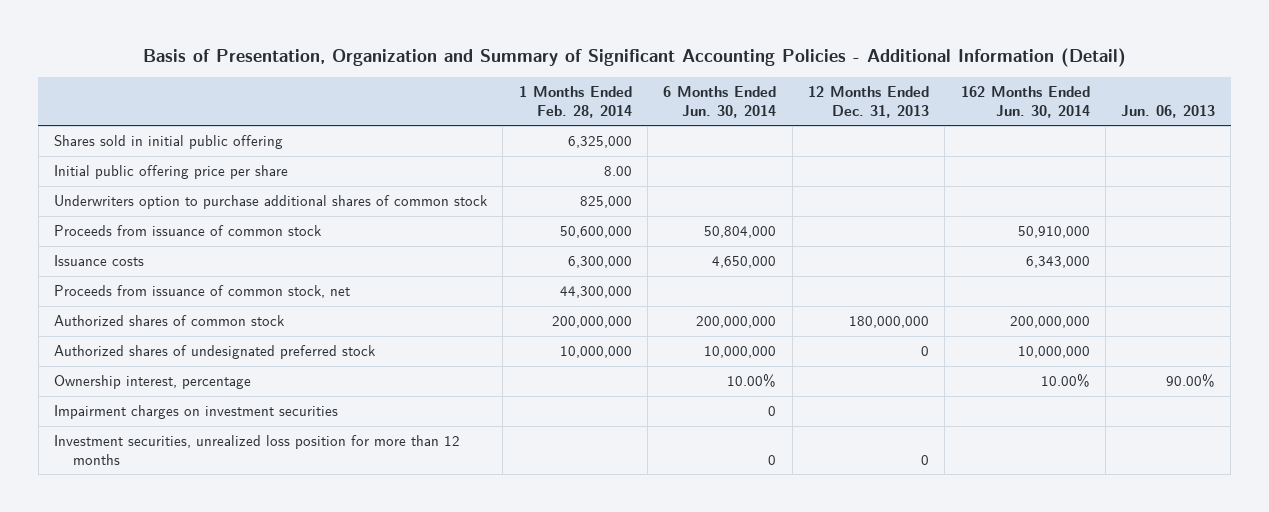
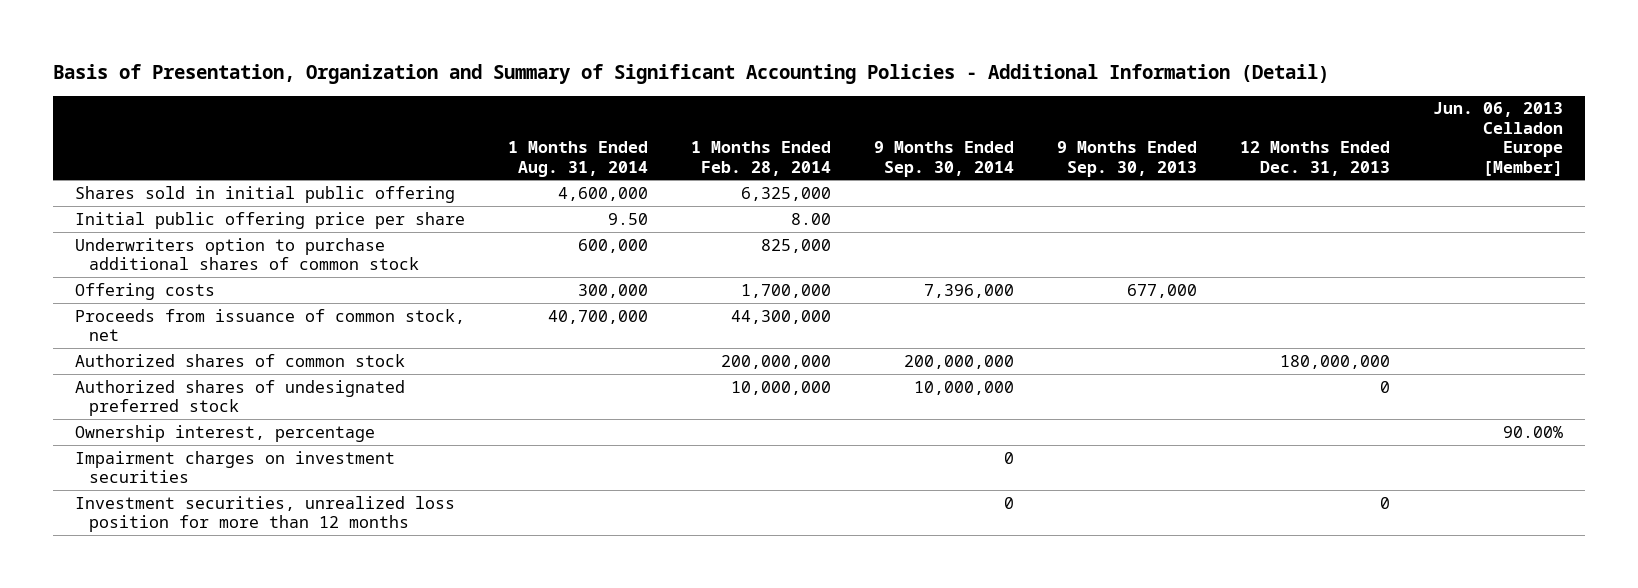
[663,85,777,118] 6 Months Ended Jun. 30, 2014 -> none
[960,85,1090,118] 162 Months Ended Jun. 30, 2014 -> none
[1121,104,1216,118] Jun. 06, 2013 -> none
none -> [507,141,648,177] 1 Months Ended Aug. 31, 2014
none -> [874,141,1015,177] 9 Months Ended Sep. 30, 2014
none -> [1057,141,1198,177] 9 Months Ended Sep. 30, 2013
none -> [1433,102,1564,176] Jun. 06, 2013 Celladon Europe [Member]
[54,225,323,237] Proceeds from issuance of common stock -> none
[54,255,145,267] Issuance costs -> [74,282,215,300] Offering costs
[567,256,632,269] 6,300,000 -> [741,283,832,298] 1,700,000

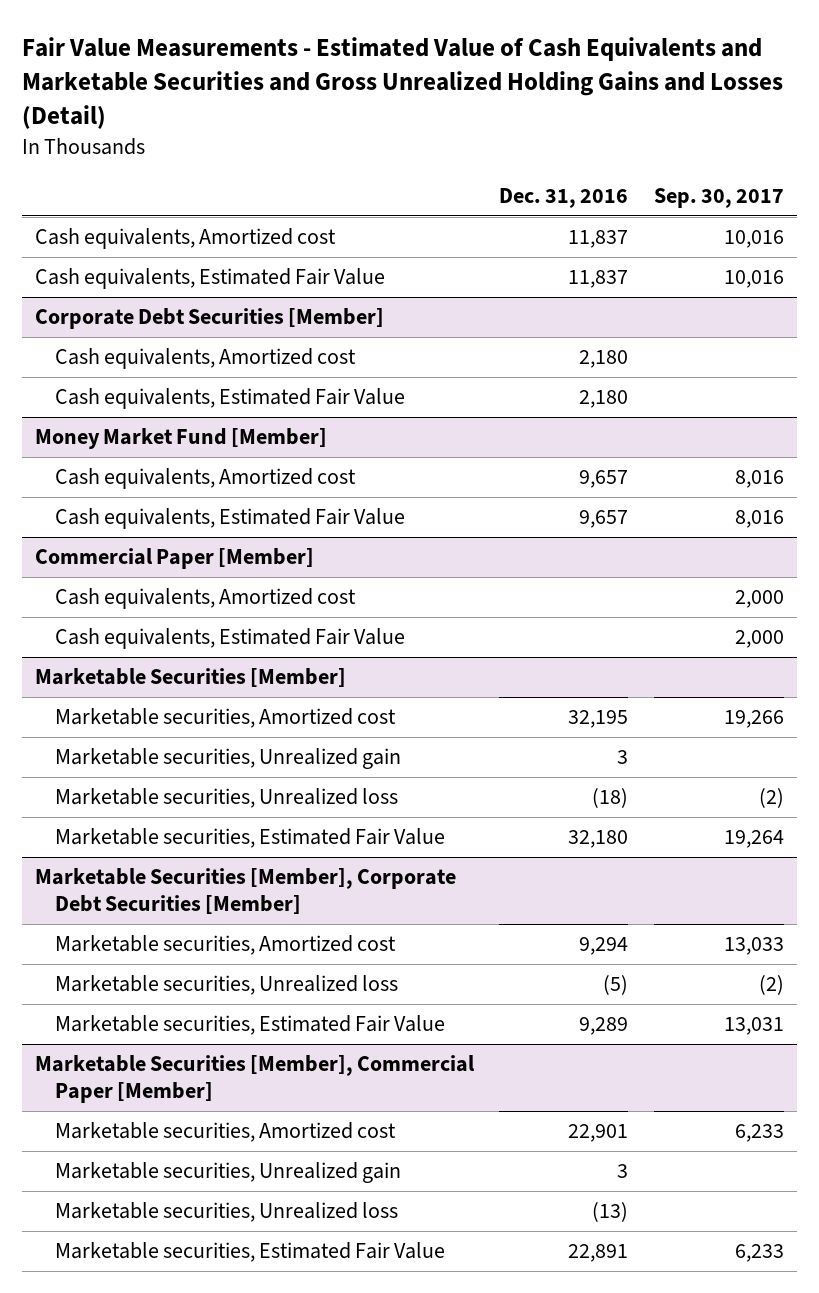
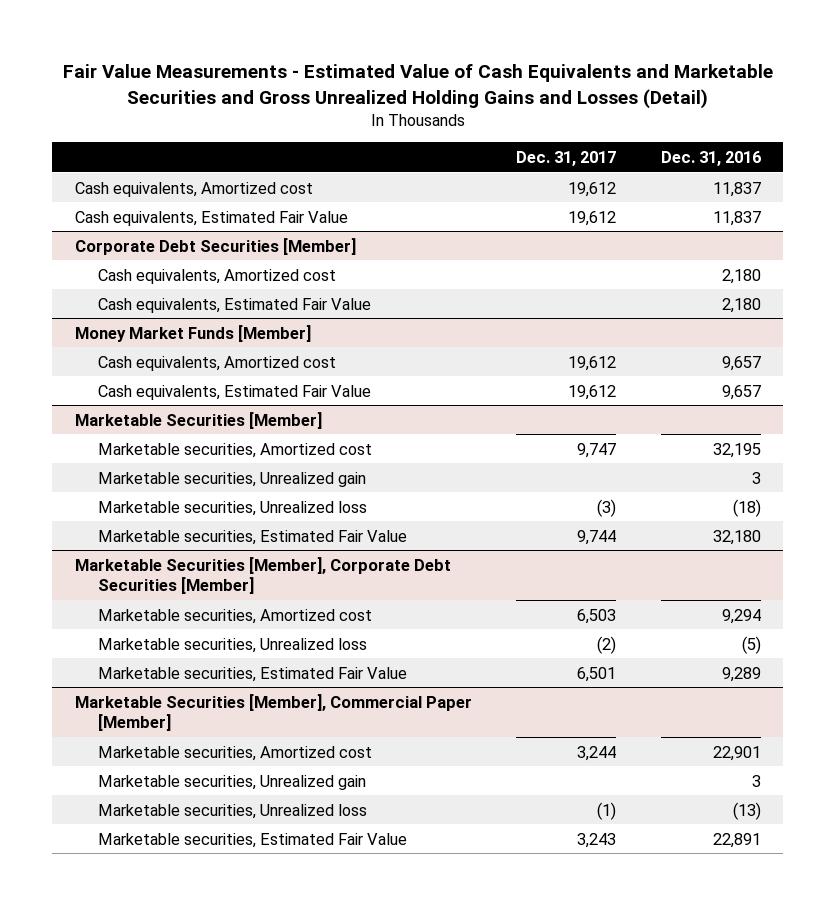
[654,187,785,208] Sep. 30, 2017 -> none
none -> [516,150,617,166] Dec. 31, 2017
[34,428,327,450] Money Market Fund [Member] -> [74,324,311,342] Money Market Funds [Member]
[34,548,314,570] Commercial Paper [Member] -> none
[55,588,357,610] Cash equivalents, Amortized cost -> none
[55,628,406,650] Cash equivalents, Estimated Fair Value -> none

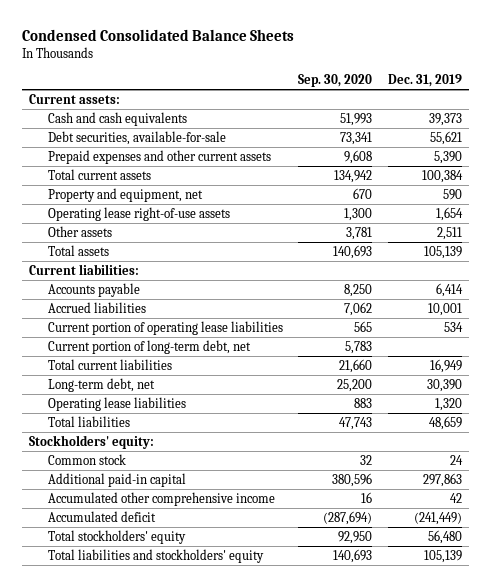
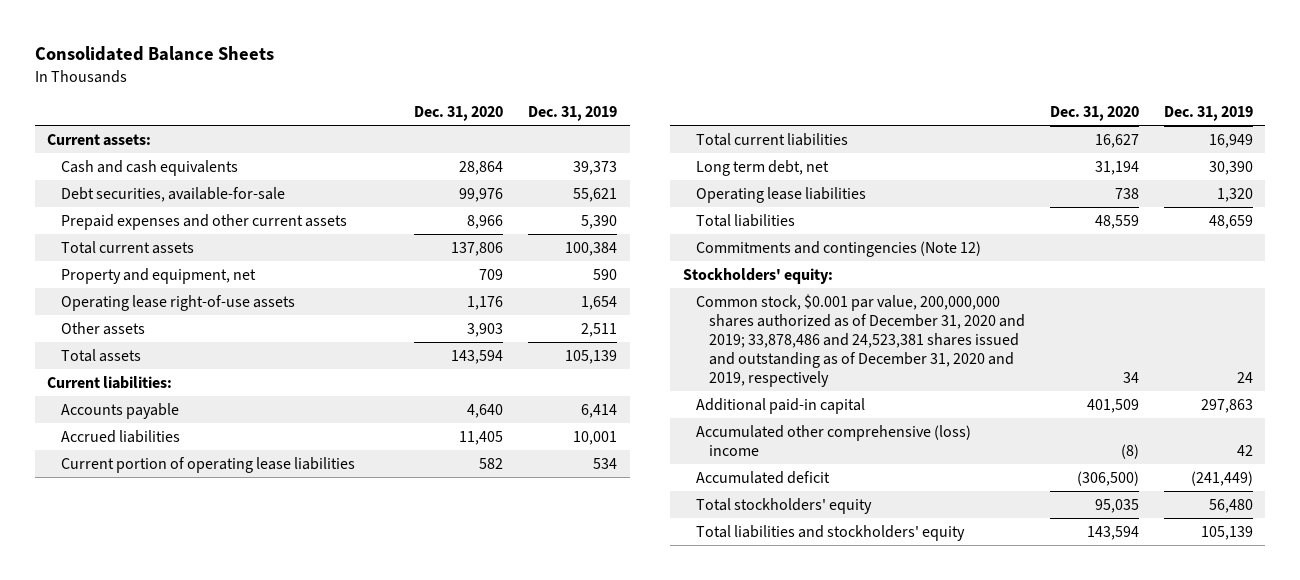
[21,29,294,42] Condensed Consolidated Balance Sheets -> [35,46,275,62] Consolidated Balance Sheets
[298,74,373,88] Sep. 30, 2020 -> none
none -> [414,106,504,122] Dec. 31, 2020
[47,339,251,354] Current portion of long-term debt, net -> none
[47,377,155,392] Long-term debt, net -> [695,159,829,176] Long term debt, net
none -> [695,240,981,257] Commitments and contingencies (Note 12)
[47,453,126,465] Common stock -> [695,293,1025,388] Common stock, $0.001 par value, 200,000,000 shares authorized as of December 31, 2020 and 2019; 33,878,486 and 24,523,381 shares issued and outstanding as of December 31, 2020 and 2019, respectively
[47,491,275,506] Accumulated other comprehensive income -> [695,424,971,456] Accumulated other comprehensive (loss) income

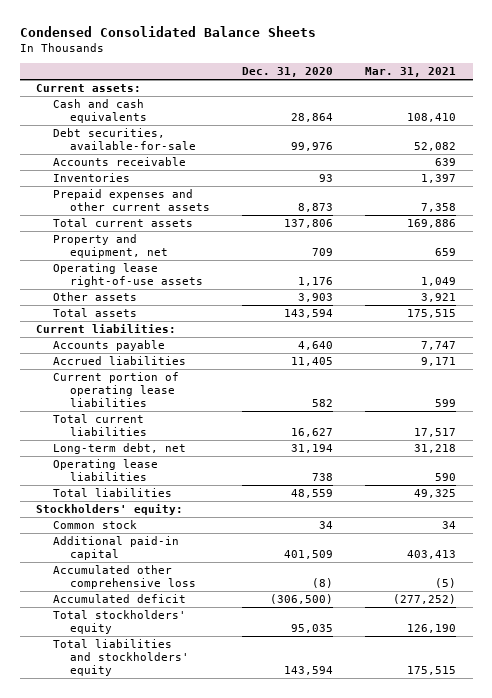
[35,46,275,62] Consolidated Balance Sheets -> [19,25,316,37] Condensed Consolidated Balance Sheets
[528,106,618,122] Dec. 31, 2019 -> none
none -> [365,67,457,78] Mar. 31, 2021
none -> [52,157,186,167] Accounts receivable
none -> [52,173,130,183] Inventories
[467,214,504,229] 8,966 -> [298,203,334,213] 8,873
[695,159,829,176] Long term debt, net -> [52,443,186,455] Long-term debt, net
[695,240,981,257] Commitments and contingencies (Note 12) -> none
[695,293,1025,388] Common stock, $0.001 par value, 200,000,000 shares authorized as of December 31, 2020 and 2019; 33,878,486 and 24,523,381 shares issued and outstanding as of December 31, 2020 and 2019, respectively -> [52,520,137,530] Common stock
[695,424,971,456] Accumulated other comprehensive (loss) income -> [52,565,196,590] Accumulated other comprehensive loss

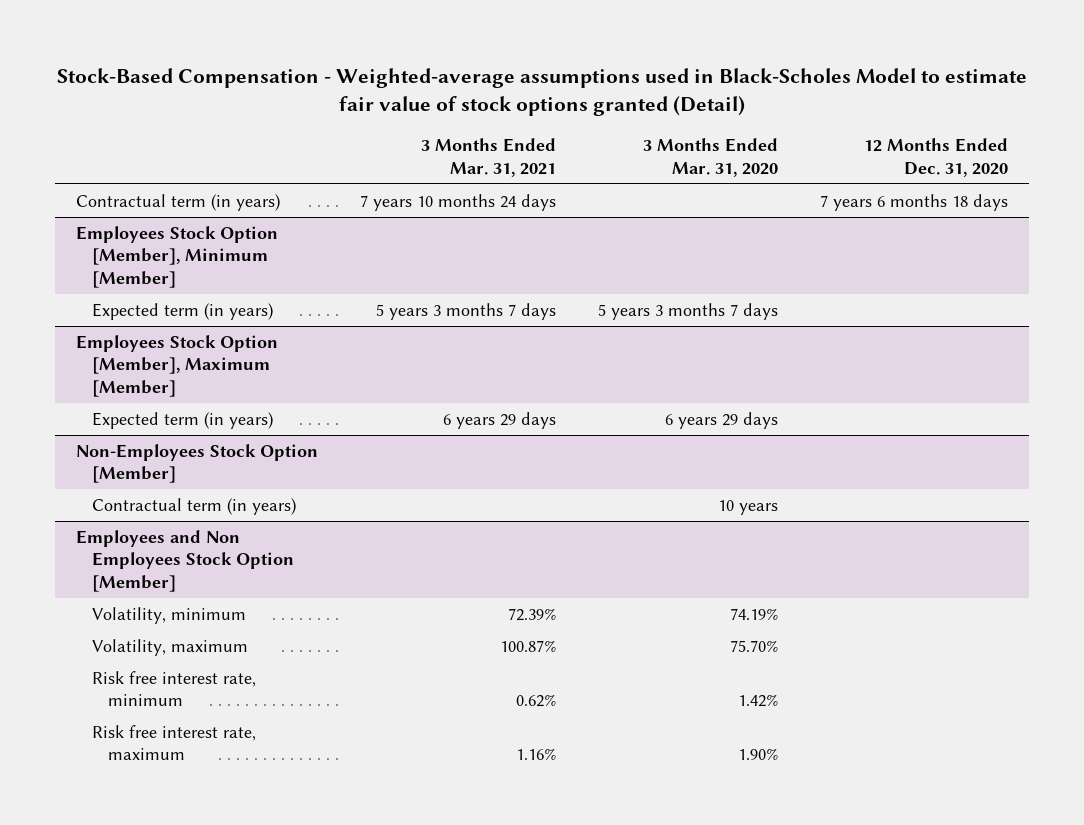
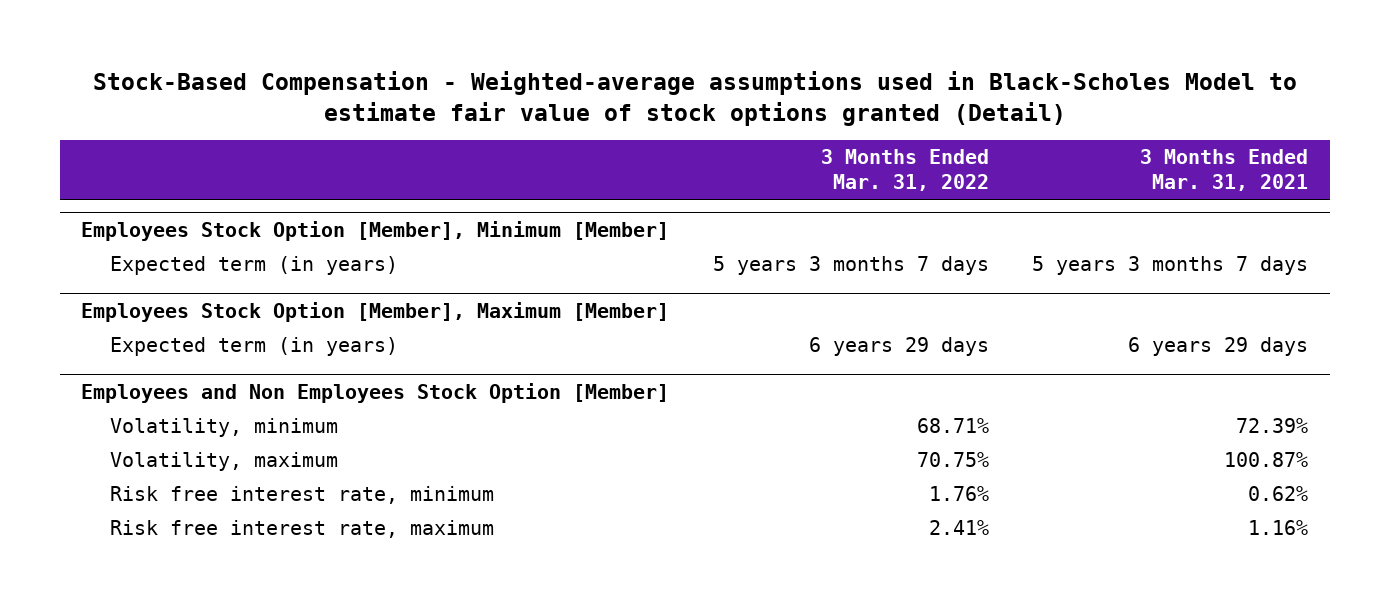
[643,138,779,177] 3 Months Ended Mar. 31, 2020 -> none
[864,138,1009,177] 12 Months Ended Dec. 31, 2020 -> none
none -> [820,149,989,192] 3 Months Ended Mar. 31, 2022
[76,193,281,211] Contractual term (in years) -> none
[76,443,319,484] Non-Employees Stock Option [Member] -> none
[91,497,296,515] Contractual term (in years) -> none

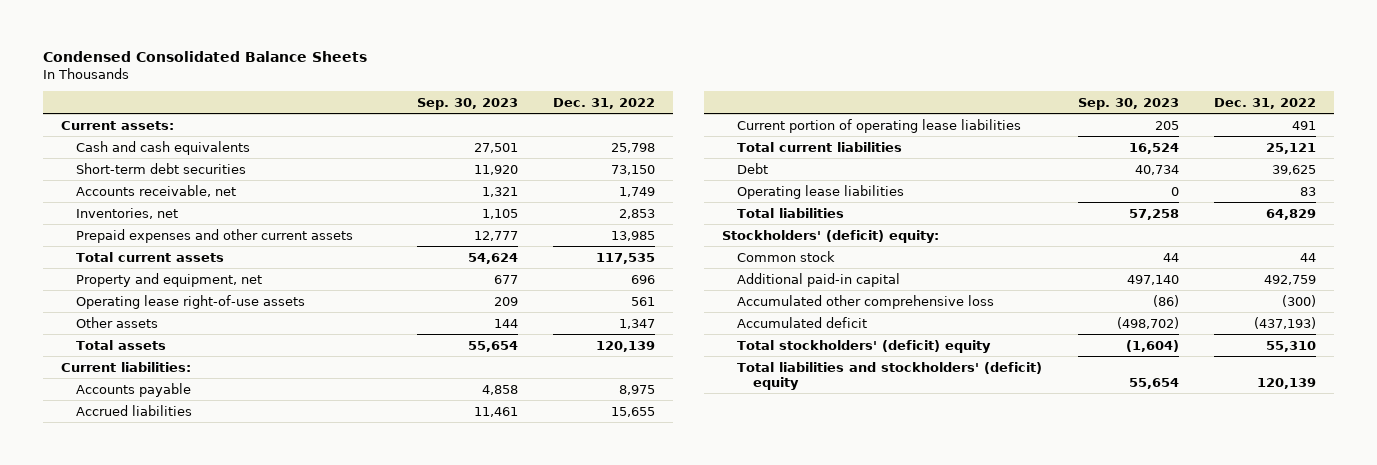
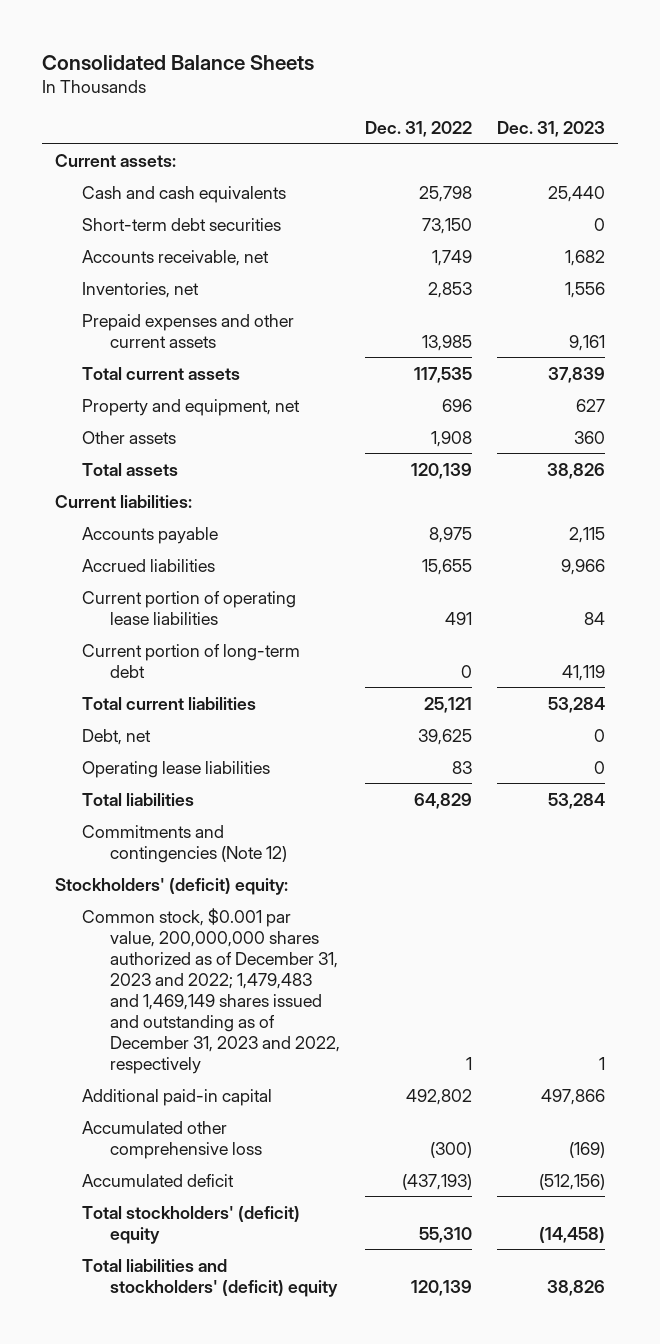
[42,51,367,63] Condensed Consolidated Balance Sheets -> [42,54,315,70] Consolidated Balance Sheets
[416,97,518,110] Sep. 30, 2023 -> none
none -> [497,120,606,137] Dec. 31, 2023
[76,294,306,309] Operating lease right-of-use assets -> none
[619,318,656,329] 1,347 -> [431,430,473,447] 1,908
none -> [82,643,301,678] Current portion of long-term debt
[737,162,769,174] Debt -> [82,728,152,745] Debt, net
none -> [82,824,288,863] Commitments and contingencies (Note 12)
[737,250,836,262] Common stock -> none
none -> [82,907,341,1074] Common stock, $0.001 par value, 200,000,000 shares authorized as of December 31, 2023 and 2022; 1,479,483 and 1,469,149 shares issued and outstanding as of December 31, 2023 and 2022, respectively
[1264,274,1317,285] 492,759 -> [406,1088,473,1105] 492,802

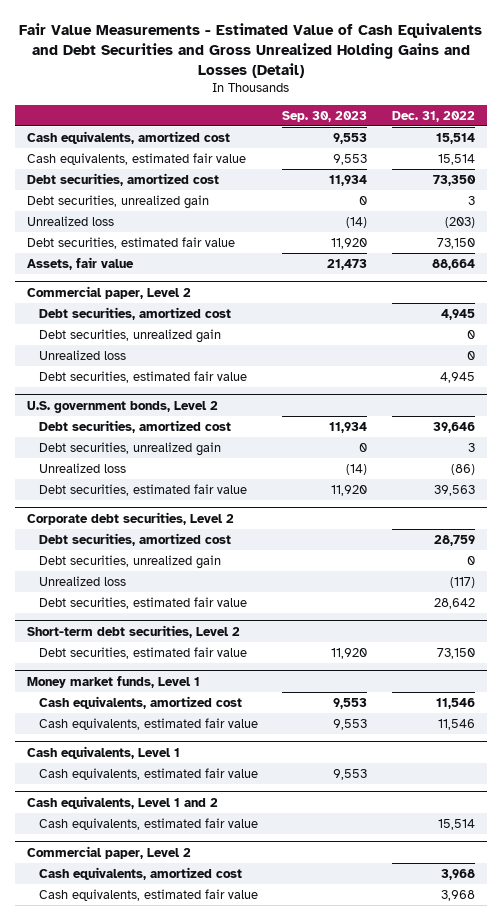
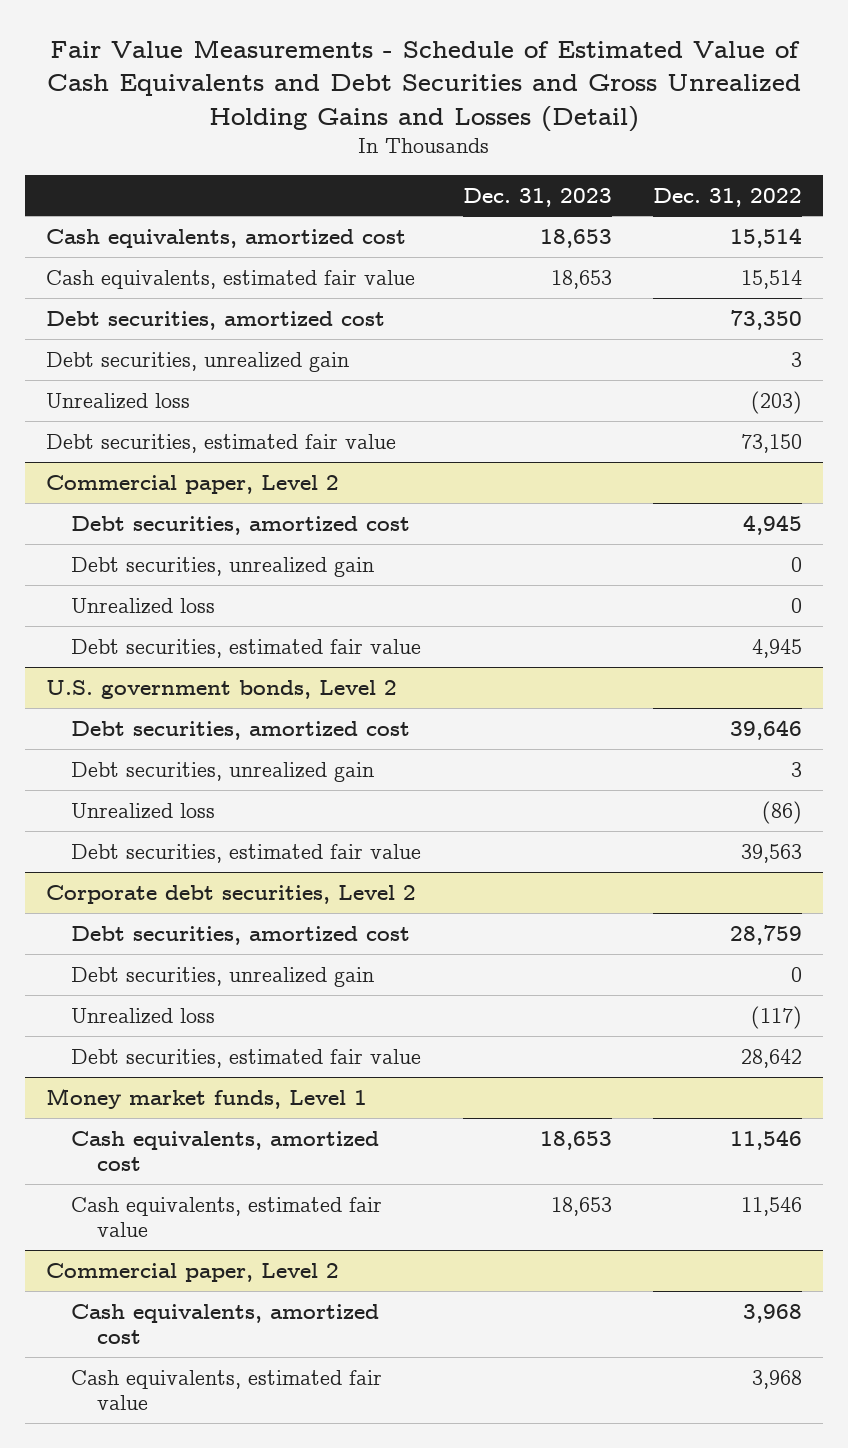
[18,22,482,78] Fair Value Measurements - Estimated Value of Cash Equivalents and Debt Securities and Gross Unrealized Holding Gains and Losses (Detail) -> [46,40,801,132] Fair Value Measurements - Schedule of Estimated Value of Cash Equivalents and Debt Securities and Gross Unrealized Holding Gains and Losses (Detail)
[282,110,368,122] Sep. 30, 2023 -> none
none -> [462,187,612,207] Dec. 31, 2023
[27,256,135,270] Assets, fair value -> none
[27,624,241,638] Short-term debt securities, Level 2 -> none
[39,646,248,659] Debt securities, estimated fair value -> none
[27,745,181,759] Cash equivalents, Level 1 -> none
[39,767,259,780] Cash equivalents, estimated fair value -> none
[27,795,219,809] Cash equivalents, Level 1 and 2 -> none
[39,817,259,830] Cash equivalents, estimated fair value -> none

